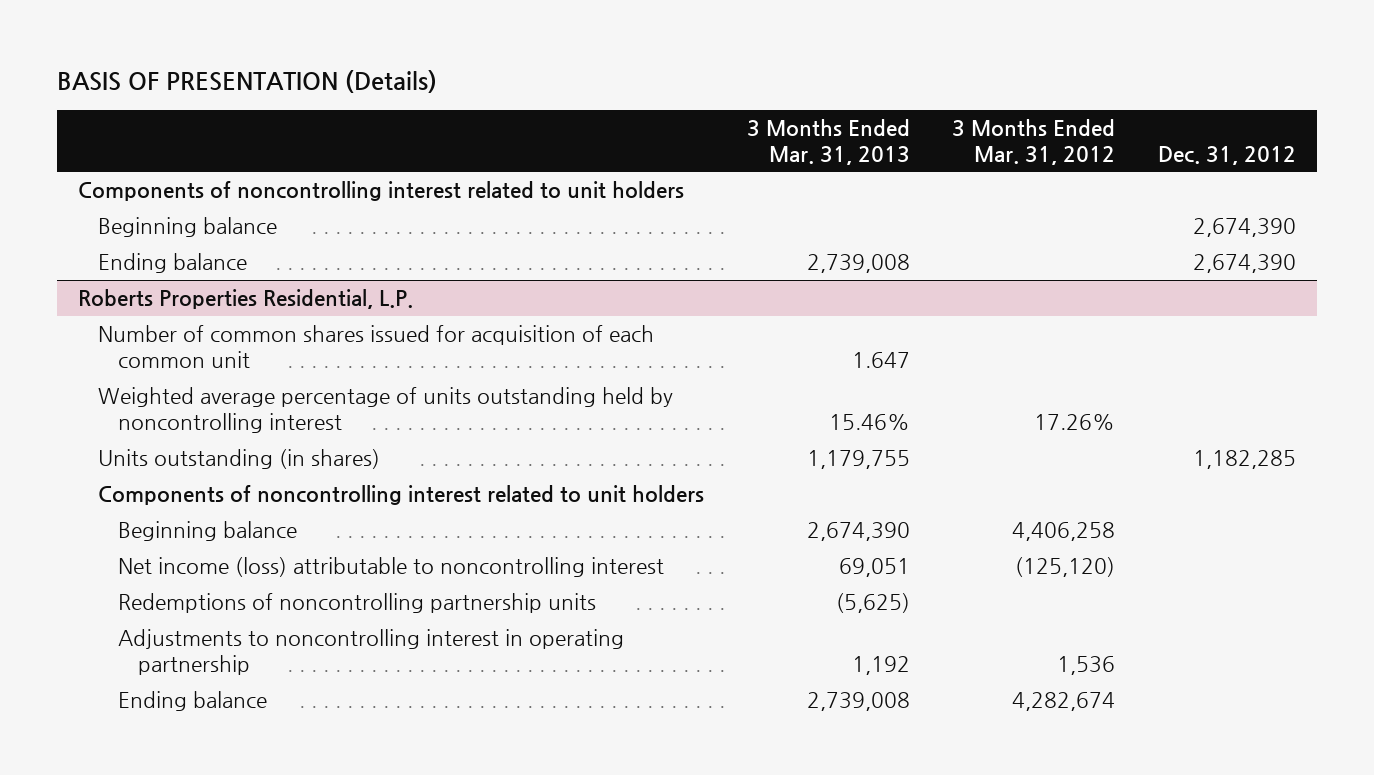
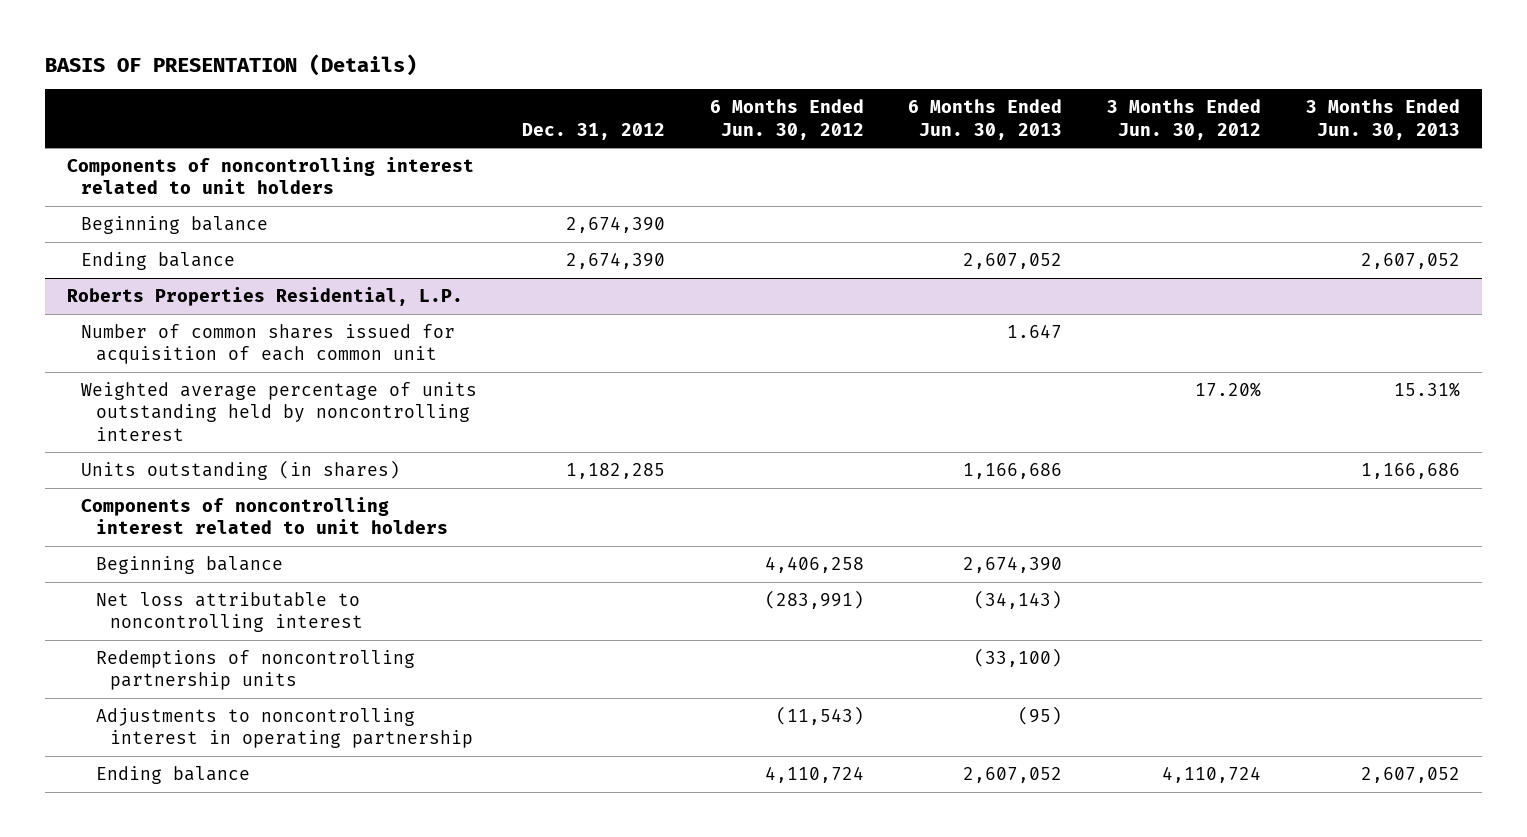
[746,118,910,165] 3 Months Ended Mar. 31, 2013 -> none
[952,118,1116,165] 3 Months Ended Mar. 31, 2012 -> none
none -> [709,99,864,140] 6 Months Ended Jun. 30, 2012
none -> [908,99,1063,140] 6 Months Ended Jun. 30, 2013
none -> [1107,99,1262,140] 3 Months Ended Jun. 30, 2012
none -> [1305,99,1460,140] 3 Months Ended Jun. 30, 2013
[118,557,665,578] Net income (loss) attributable to noncontrolling interest -> [95,591,363,633] Net loss attributable to noncontrolling interest

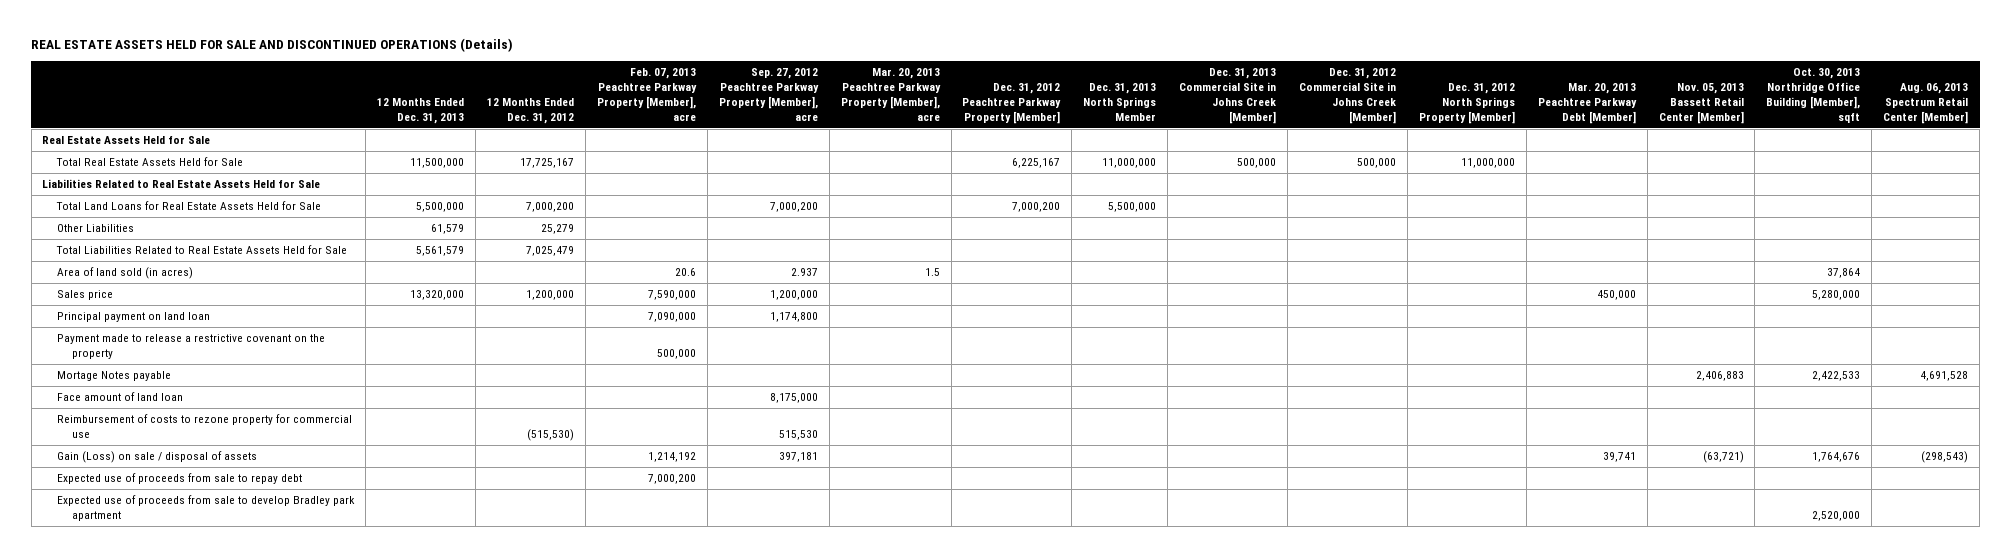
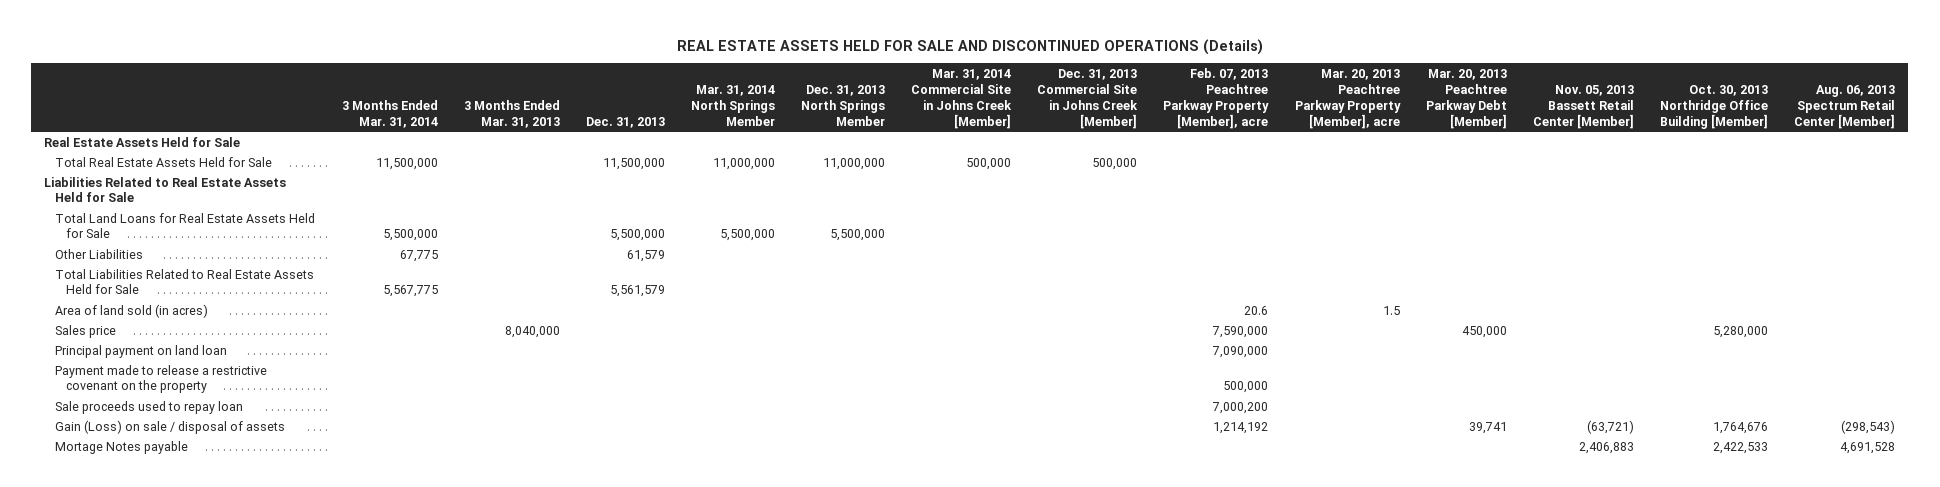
[377,97,465,124] 12 Months Ended Dec. 31, 2013 -> none
[487,97,575,124] 12 Months Ended Dec. 31, 2012 -> none
[718,67,819,121] Sep. 27, 2012 Peachtree Parkway Property [Member], acre -> none
[962,82,1062,124] Dec. 31, 2012 Peachtree Parkway Property [Member] -> none
[1298,67,1396,124] Dec. 31, 2012 Commercial Site in Johns Creek [Member] -> none
[1418,82,1515,124] Dec. 31, 2012 North Springs Property [Member] -> none
[1766,67,1861,123] Oct. 30, 2013 Northridge Office Building [Member], sqft -> none
none -> [341,99,438,128] 3 Months Ended Mar. 31, 2014
none -> [463,99,560,128] 3 Months Ended Mar. 31, 2013
none -> [585,116,665,128] Dec. 31, 2013
none -> [690,84,775,126] Mar. 31, 2014 North Springs Member
none -> [911,68,1013,129] Mar. 31, 2014 Commercial Site in Johns Creek [Member]
none -> [1659,84,1768,129] Oct. 30, 2013 Northridge Office Building [Member]
[57,392,184,402] Face amount of land loan -> none
[57,414,353,439] Reimbursement of costs to rezone property for commercial use -> none
none -> [55,400,244,414] Sale proceeds used to repay loan
[57,473,303,485] Expected use of proceeds from sale to repay debt -> none
[57,495,356,522] Expected use of proceeds from sale to develop Bradley park apartment -> none
[57,371,172,382] Mortage Notes payable -> [55,440,189,454] Mortage Notes payable

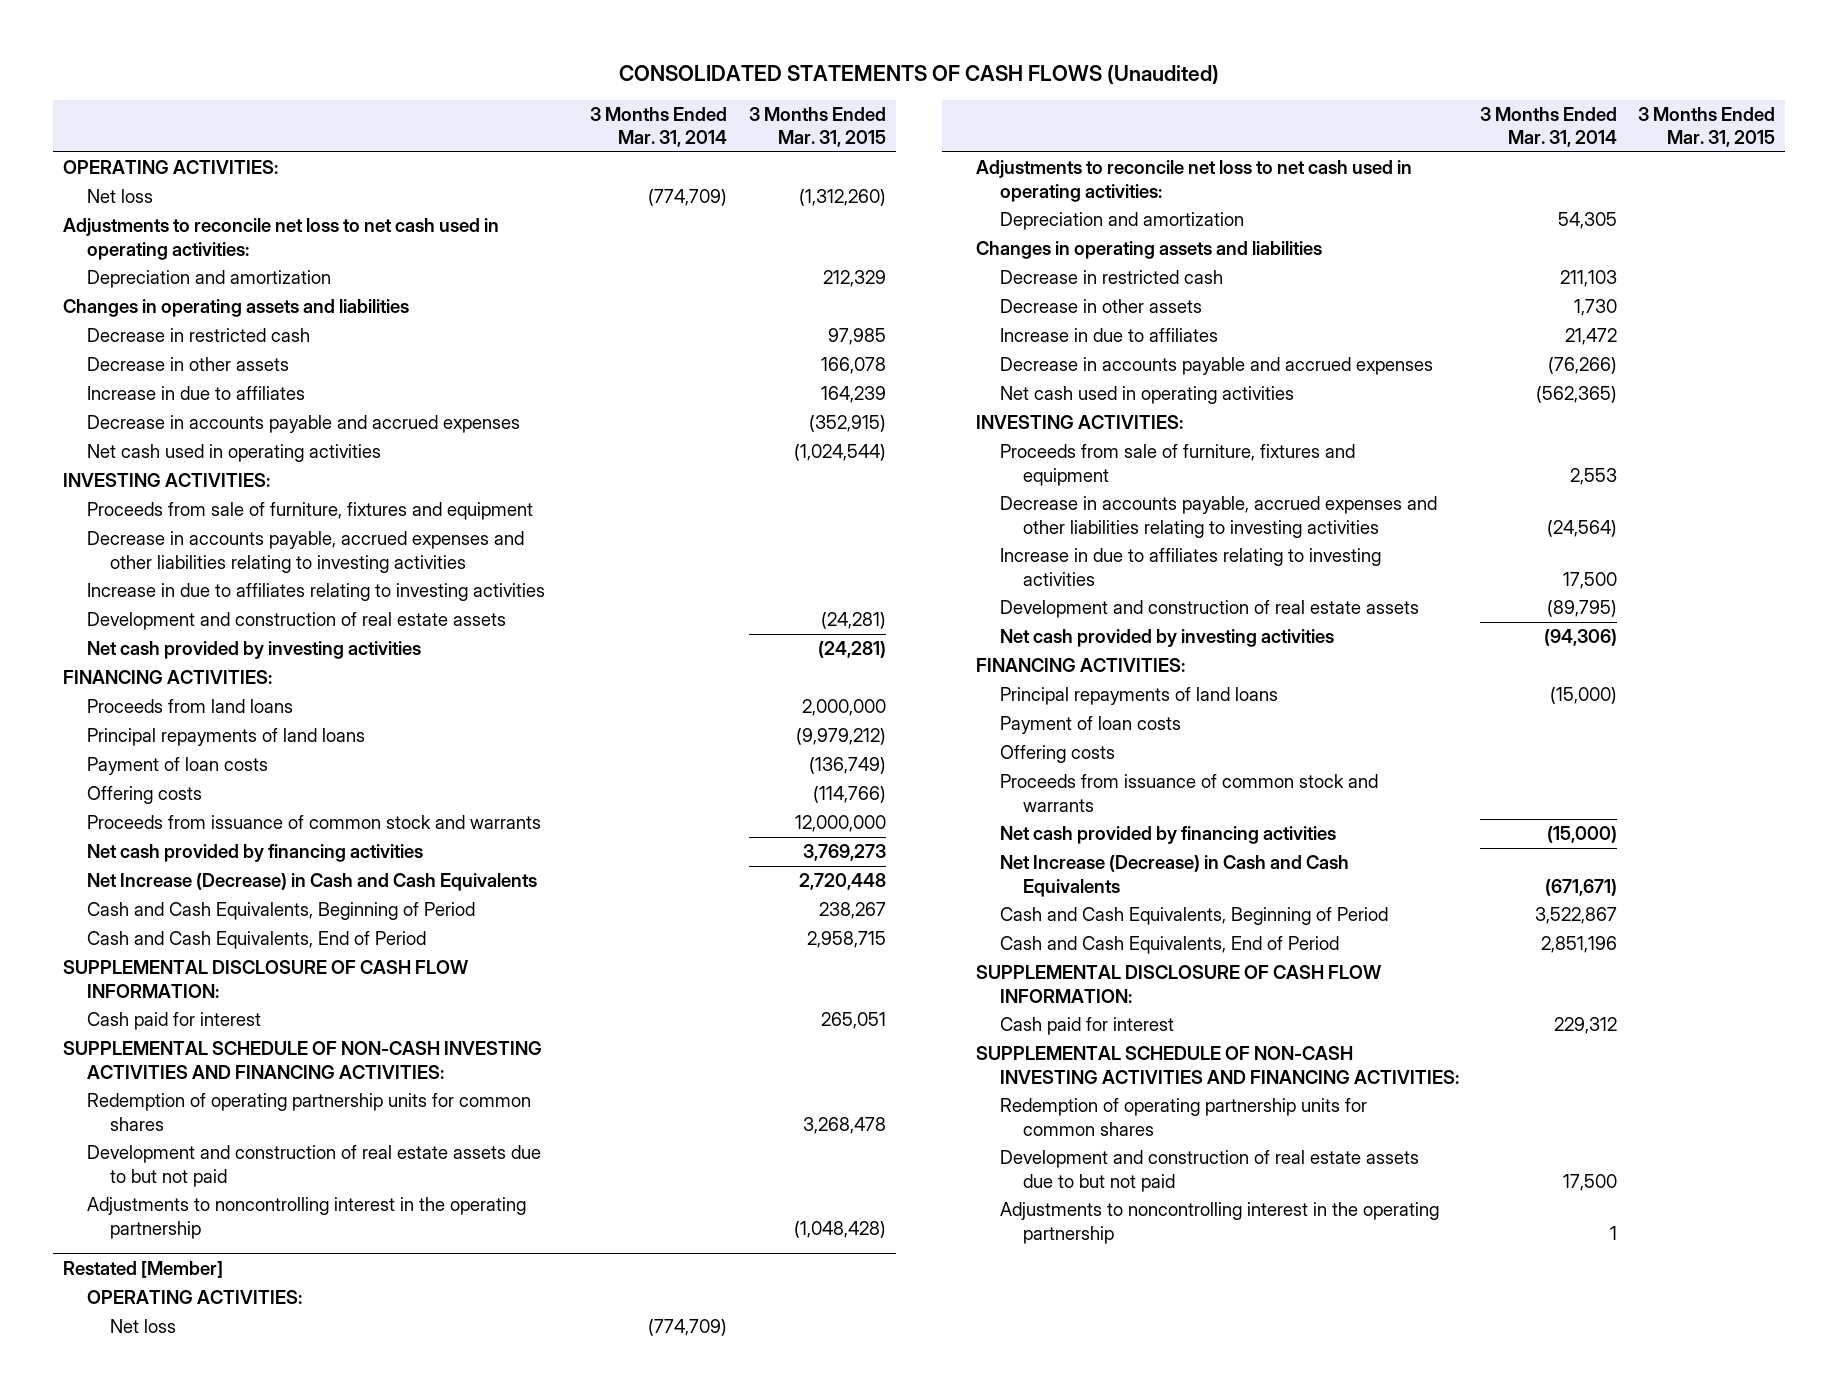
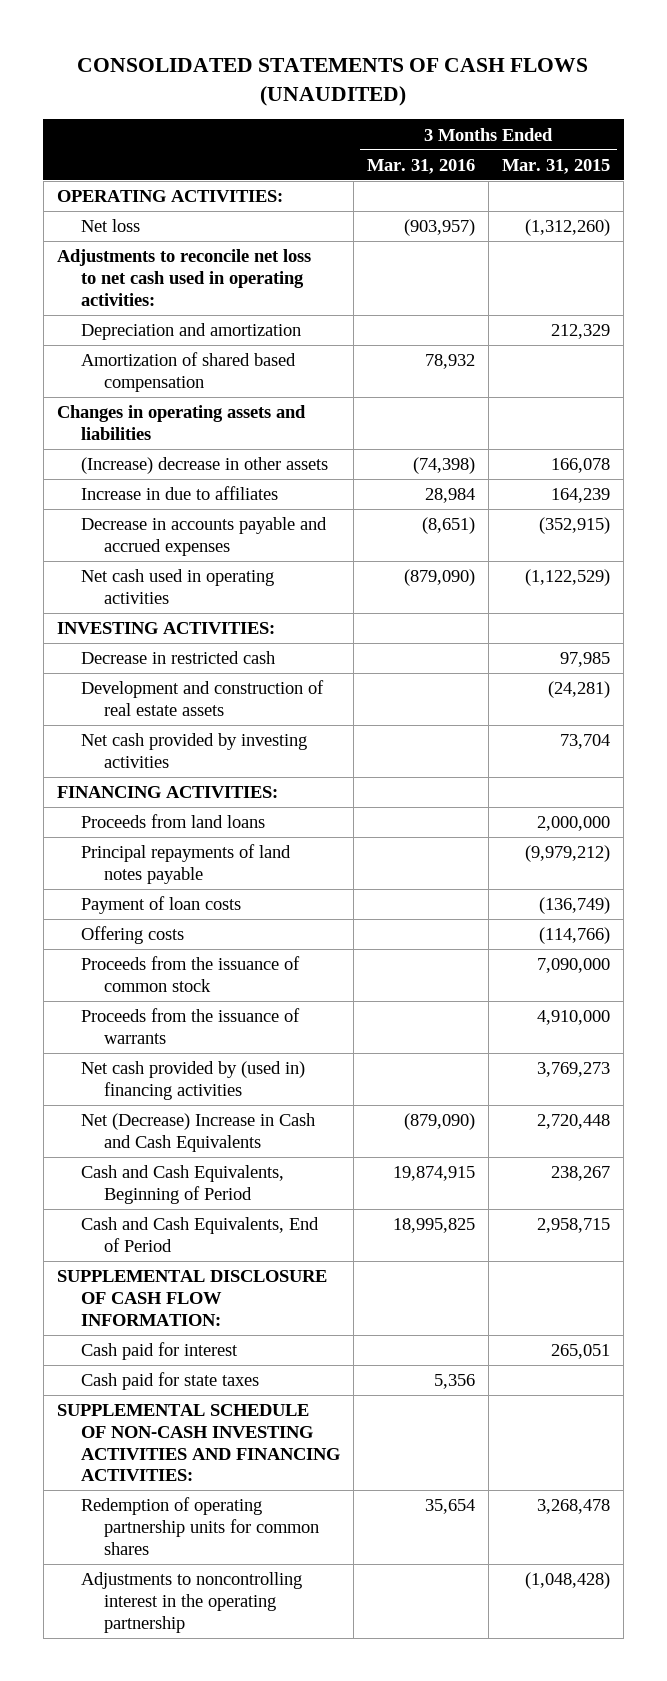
[618,64,1219,85] CONSOLIDATED STATEMENTS OF CASH FLOWS (Unaudited) -> [77,58,589,106] CONSOLIDATED STATEMENTS OF CASH FLOWS (UNAUDITED)
[590,106,728,148] 3 Months Ended Mar. 31, 2014 -> none
none -> [366,158,475,174] Mar. 31, 2016
none -> [80,352,296,392] Amortization of shared based compensation
[86,357,289,372] Decrease in other assets -> [80,457,328,475] (Increase) decrease in other assets
[793,444,886,462] (1,024,544) -> [524,569,610,587] (1,122,529)
[86,502,533,521] Proceeds from sale of furniture, fixtures and equipment -> none
[86,531,524,573] Decrease in accounts payable, accrued expenses and other liabilities relating to investing activities -> none
[86,583,545,602] Increase in due to affiliates relating to investing activities -> none
[86,328,310,343] Decrease in restricted cash -> [80,651,275,665] Decrease in restricted cash
[817,641,886,659] (24,281) -> [559,734,610,750] 73,704
[86,728,365,747] Principal repayments of land loans -> [80,844,291,884] Principal repayments of land notes payable
[86,815,541,830] Proceeds from issuance of common stock and warrants -> [80,956,300,992] Proceeds from the issuance of common stock
[794,815,886,833] 12,000,000 -> [536,958,610,974] 7,090,000
none -> [80,1008,300,1044] Proceeds from the issuance of warrants
[86,844,423,863] Net cash provided by financing activities -> [80,1061,305,1100] Net cash provided by (used in) financing activities
[86,873,537,892] Net Increase (Decrease) in Cash and Cash Equivalents -> [80,1113,315,1152] Net (Decrease) Increase in Cash and Cash Equivalents
none -> [80,1372,259,1391] Cash paid for state taxes
[86,1145,541,1187] Development and construction of real estate assets due to but not paid -> none
[63,1260,224,1278] Restated [Member] -> none
[86,1290,302,1305] OPERATING ACTIVITIES: -> none
[110,1319,177,1334] Net loss -> none
[975,160,1412,202] Adjustments to reconcile net loss to net cash used in operating activities: -> none
[999,212,1244,231] Depreciation and amortization -> none
[975,241,1322,260] Changes in operating assets and liabilities -> none
[999,270,1223,285] Decrease in restricted cash -> none
[999,299,1202,314] Decrease in other assets -> none
[999,328,1218,343] Increase in due to affiliates -> none
[999,357,1433,376] Decrease in accounts payable and accrued expenses -> none
[999,386,1294,405] Net cash used in operating activities -> none
[975,415,1183,430] INVESTING ACTIVITIES: -> none
[999,444,1355,486] Proceeds from sale of furniture, fixtures and equipment -> none
[999,496,1437,538] Decrease in accounts payable, accrued expenses and other liabilities relating to investing activities -> none
[999,548,1381,586] Increase in due to affiliates relating to investing activities -> none
[999,600,1419,619] Development and construction of real estate assets -> none
[999,629,1334,648] Net cash provided by investing activities -> none
[975,658,1185,673] FINANCING ACTIVITIES: -> none
[999,687,1278,706] Principal repayments of land loans -> none
[999,716,1181,735] Payment of loan costs -> none
[999,745,1115,764] Offering costs -> none
[999,774,1378,812] Proceeds from issuance of common stock and warrants -> none
[999,826,1336,845] Net cash provided by financing activities -> none
[999,855,1349,897] Net Increase (Decrease) in Cash and Cash Equivalents -> none
[999,907,1388,926] Cash and Cash Equivalents, Beginning of Period -> none
[999,936,1339,955] Cash and Cash Equivalents, End of Period -> none
[975,965,1382,1003] SUPPLEMENTAL DISCLOSURE OF CASH FLOW INFORMATION: -> none
[999,1017,1174,1036] Cash paid for interest -> none
[975,1046,1459,1084] SUPPLEMENTAL SCHEDULE OF NON-CASH INVESTING ACTIVITIES AND FINANCING ACTIVITIES: -> none
[999,1098,1367,1136] Redemption of operating partnership units for common shares -> none
[999,1150,1419,1192] Development and construction of real estate assets due to but not paid -> none
[999,1202,1439,1244] Adjustments to noncontrolling interest in the operating partnership -> none

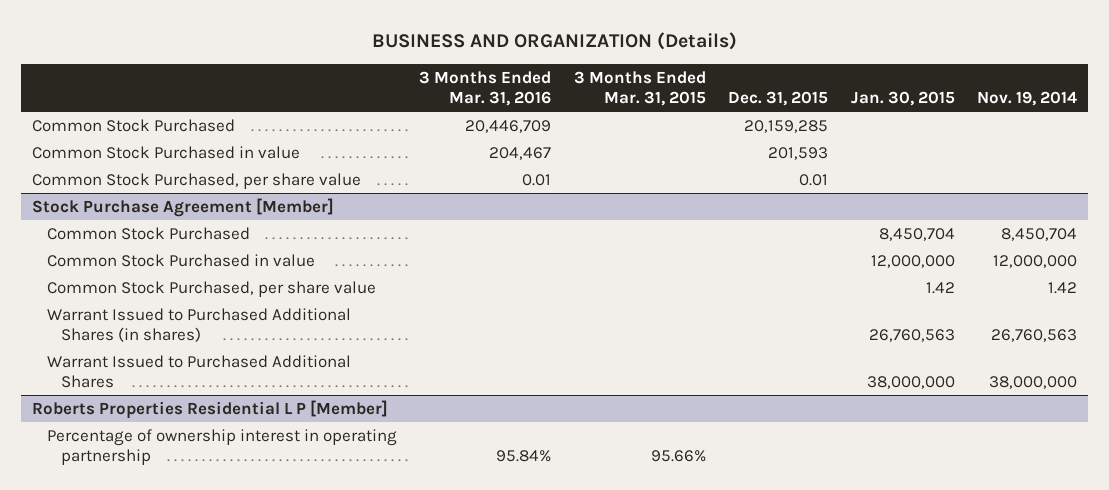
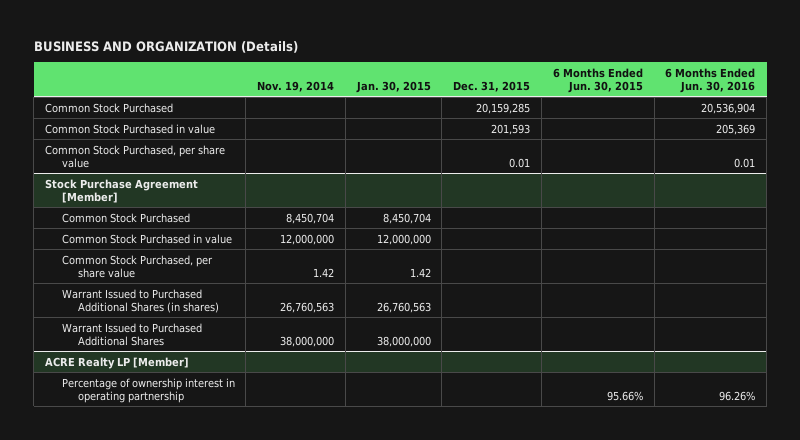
[419,70,552,107] 3 Months Ended Mar. 31, 2016 -> none
[573,70,706,107] 3 Months Ended Mar. 31, 2015 -> none
none -> [552,67,643,93] 6 Months Ended Jun. 30, 2015
none -> [665,67,756,93] 6 Months Ended Jun. 30, 2016
[32,399,389,419] Roberts Properties Residential L P [Member] -> [44,356,189,369] ACRE Realty LP [Member]

